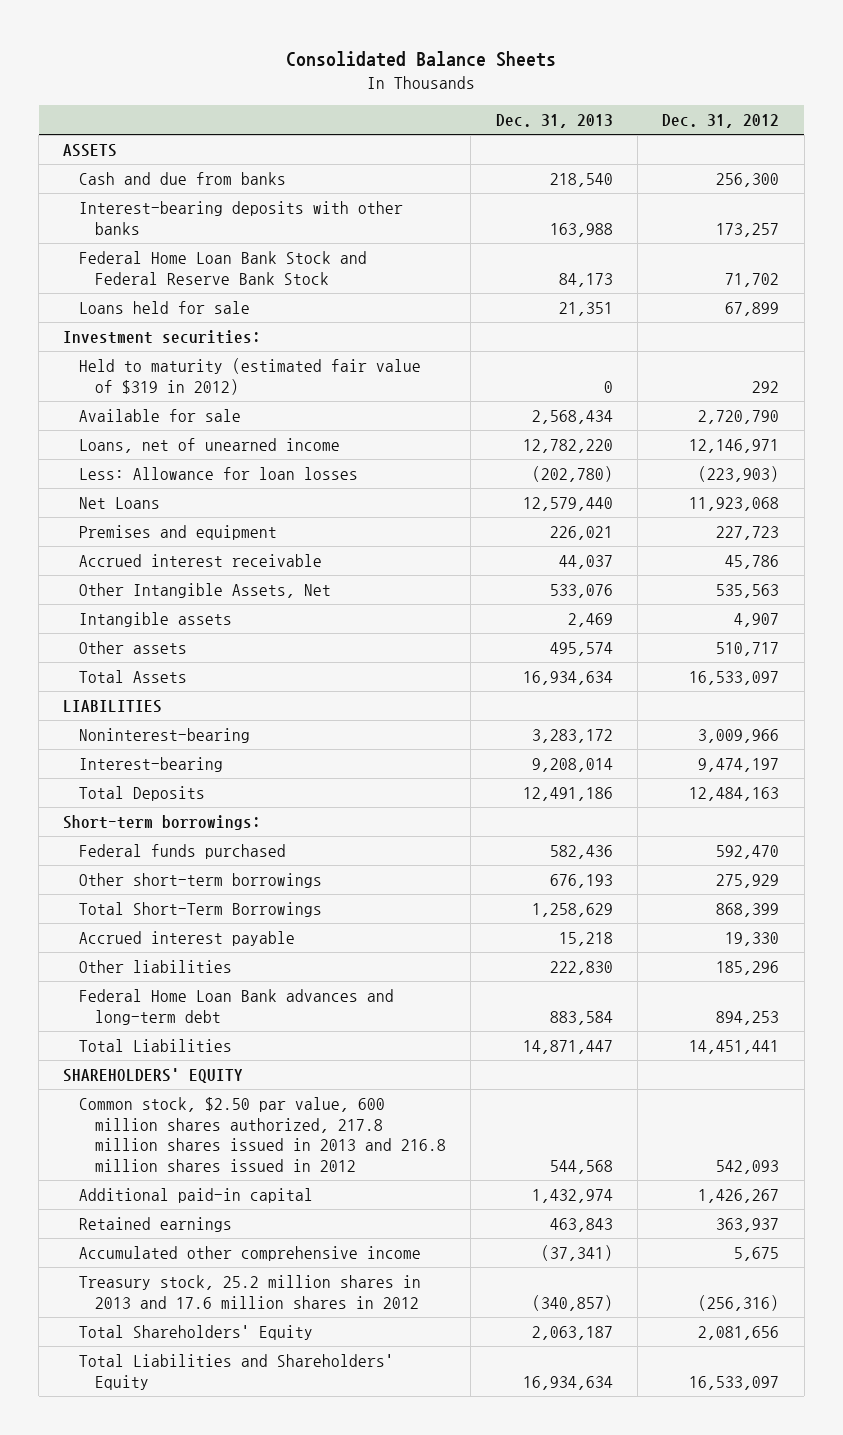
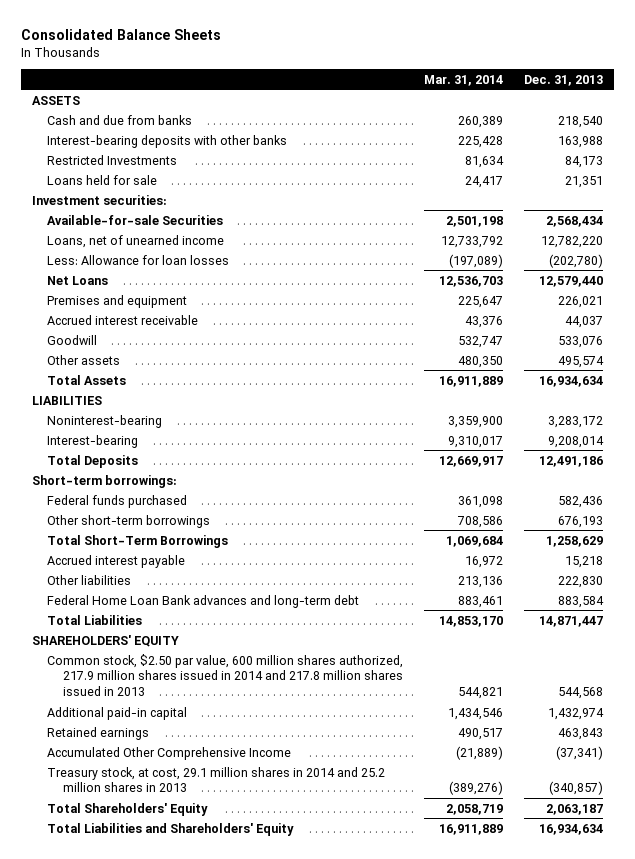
[662,114,780,129] Dec. 31, 2012 -> none
none -> [424,74,504,86] Mar. 31, 2014
[79,250,368,285] Federal Home Loan Bank Stock and Federal Reserve Bank Stock -> [47,154,178,165] Restricted Investments
[79,357,422,395] Held to maturity (estimated fair value of $319 in 2012) -> none
[79,408,242,422] Available for sale -> [47,214,224,225] Available-for-sale Securities
[79,611,233,627] Intangible assets -> none
[79,582,332,598] Other Intangible Assets, Net -> [47,334,98,345] Goodwill
[79,1096,447,1172] Common stock, $2.50 par value, 600 million shares authorized, 217.8 million shares issued in 2013 and 216.8 million shares issued in 2012 -> [47,653,404,696] Common stock, $2.50 par value, 600 million shares authorized, 217.9 million shares issued in 2014 and 217.8 million shares issued in 2013
[79,1245,422,1261] Accumulated other comprehensive income -> [47,746,292,760] Accumulated Other Comprehensive Income
[79,1274,422,1309] Treasury stock, 25.2 million shares in 2013 and 17.6 million shares in 2012 -> [47,766,386,793] Treasury stock, at cost, 29.1 million shares in 2014 and 25.2 million shares in 2013

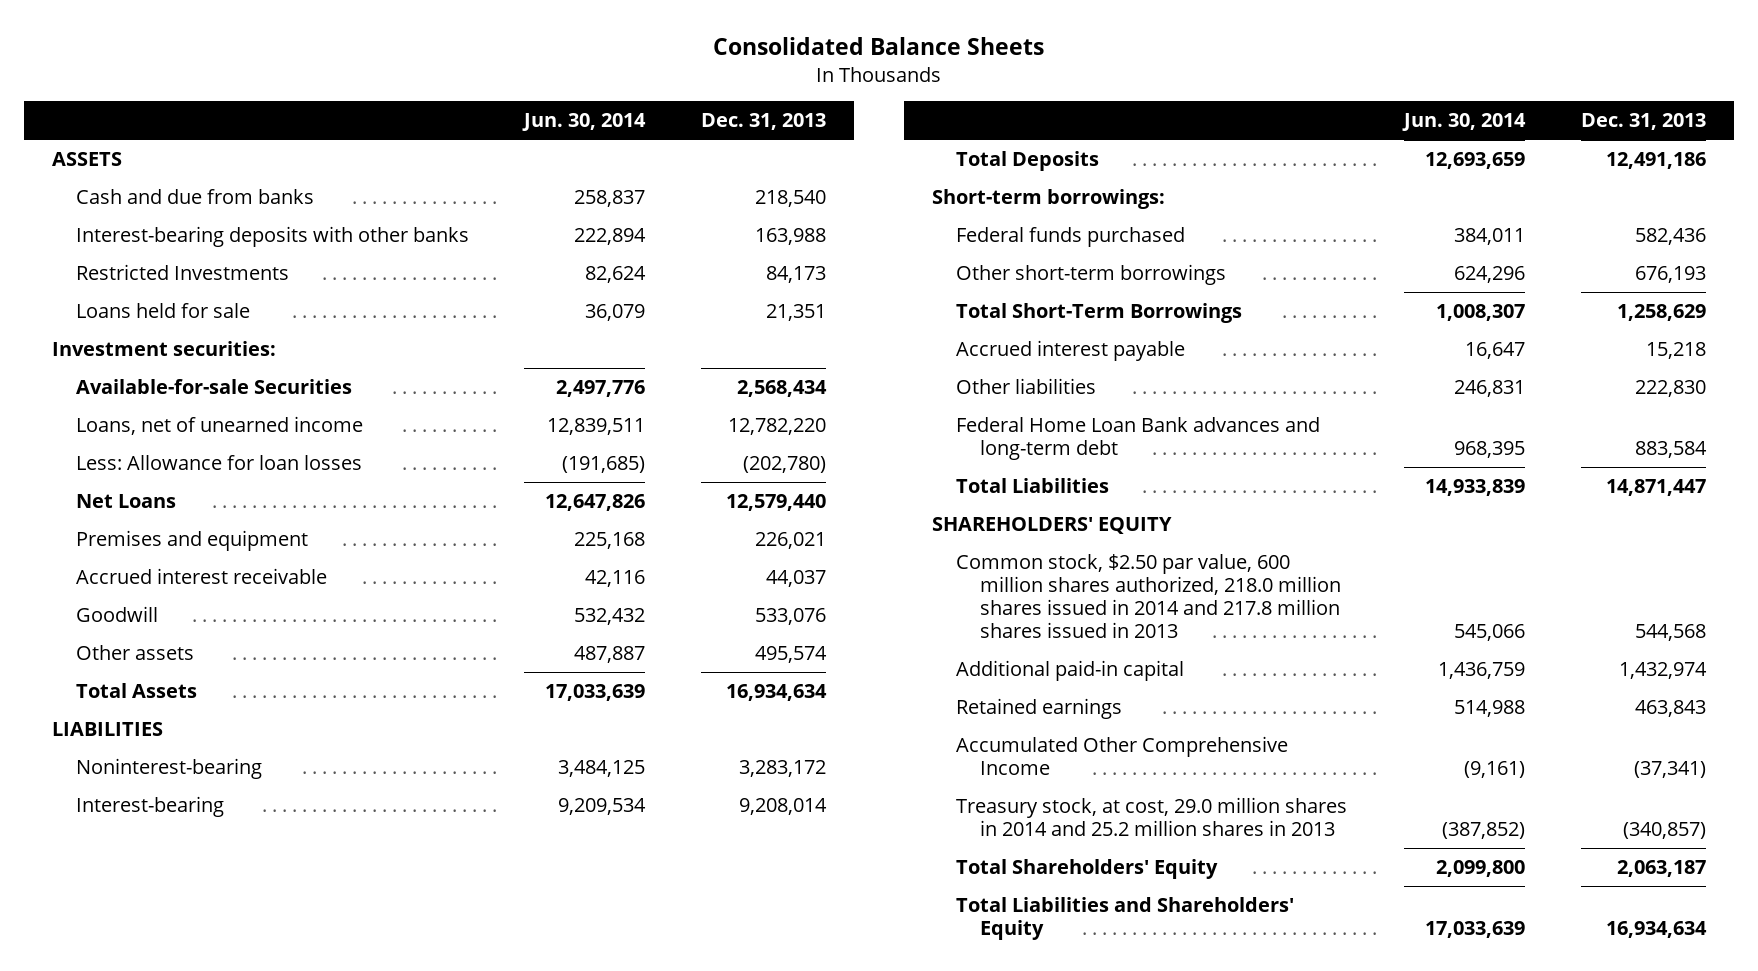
[424,74,504,86] Mar. 31, 2014 -> none
none -> [522,113,647,132] Jun. 30, 2014
[47,653,404,696] Common stock, $2.50 par value, 600 million shares authorized, 217.9 million shares issued in 2014 and 217.8 million shares issued in 2013 -> [955,554,1341,639] Common stock, $2.50 par value, 600 million shares authorized, 218.0 million shares issued in 2014 and 217.8 million shares issued in 2013
[47,766,386,793] Treasury stock, at cost, 29.1 million shares in 2014 and 25.2 million shares in 2013 -> [955,797,1347,837] Treasury stock, at cost, 29.0 million shares in 2014 and 25.2 million shares in 2013

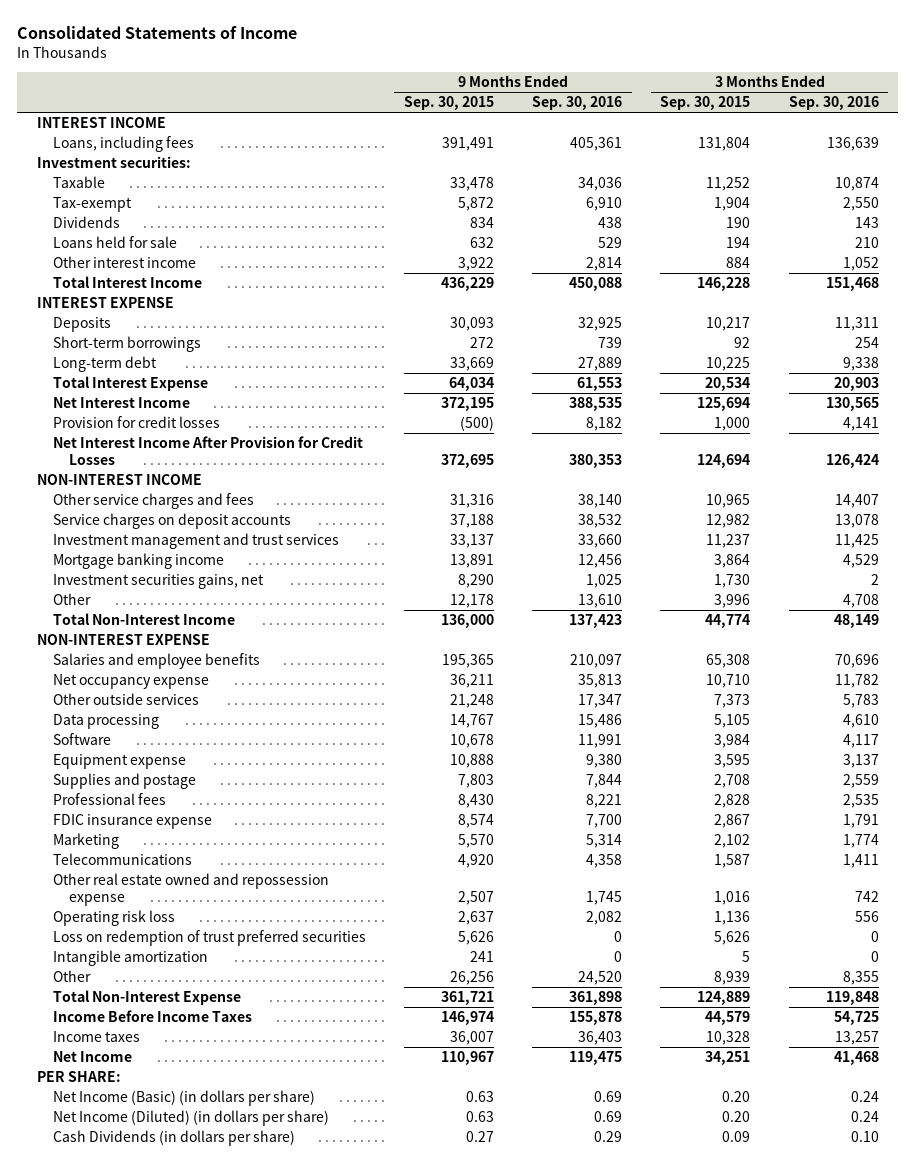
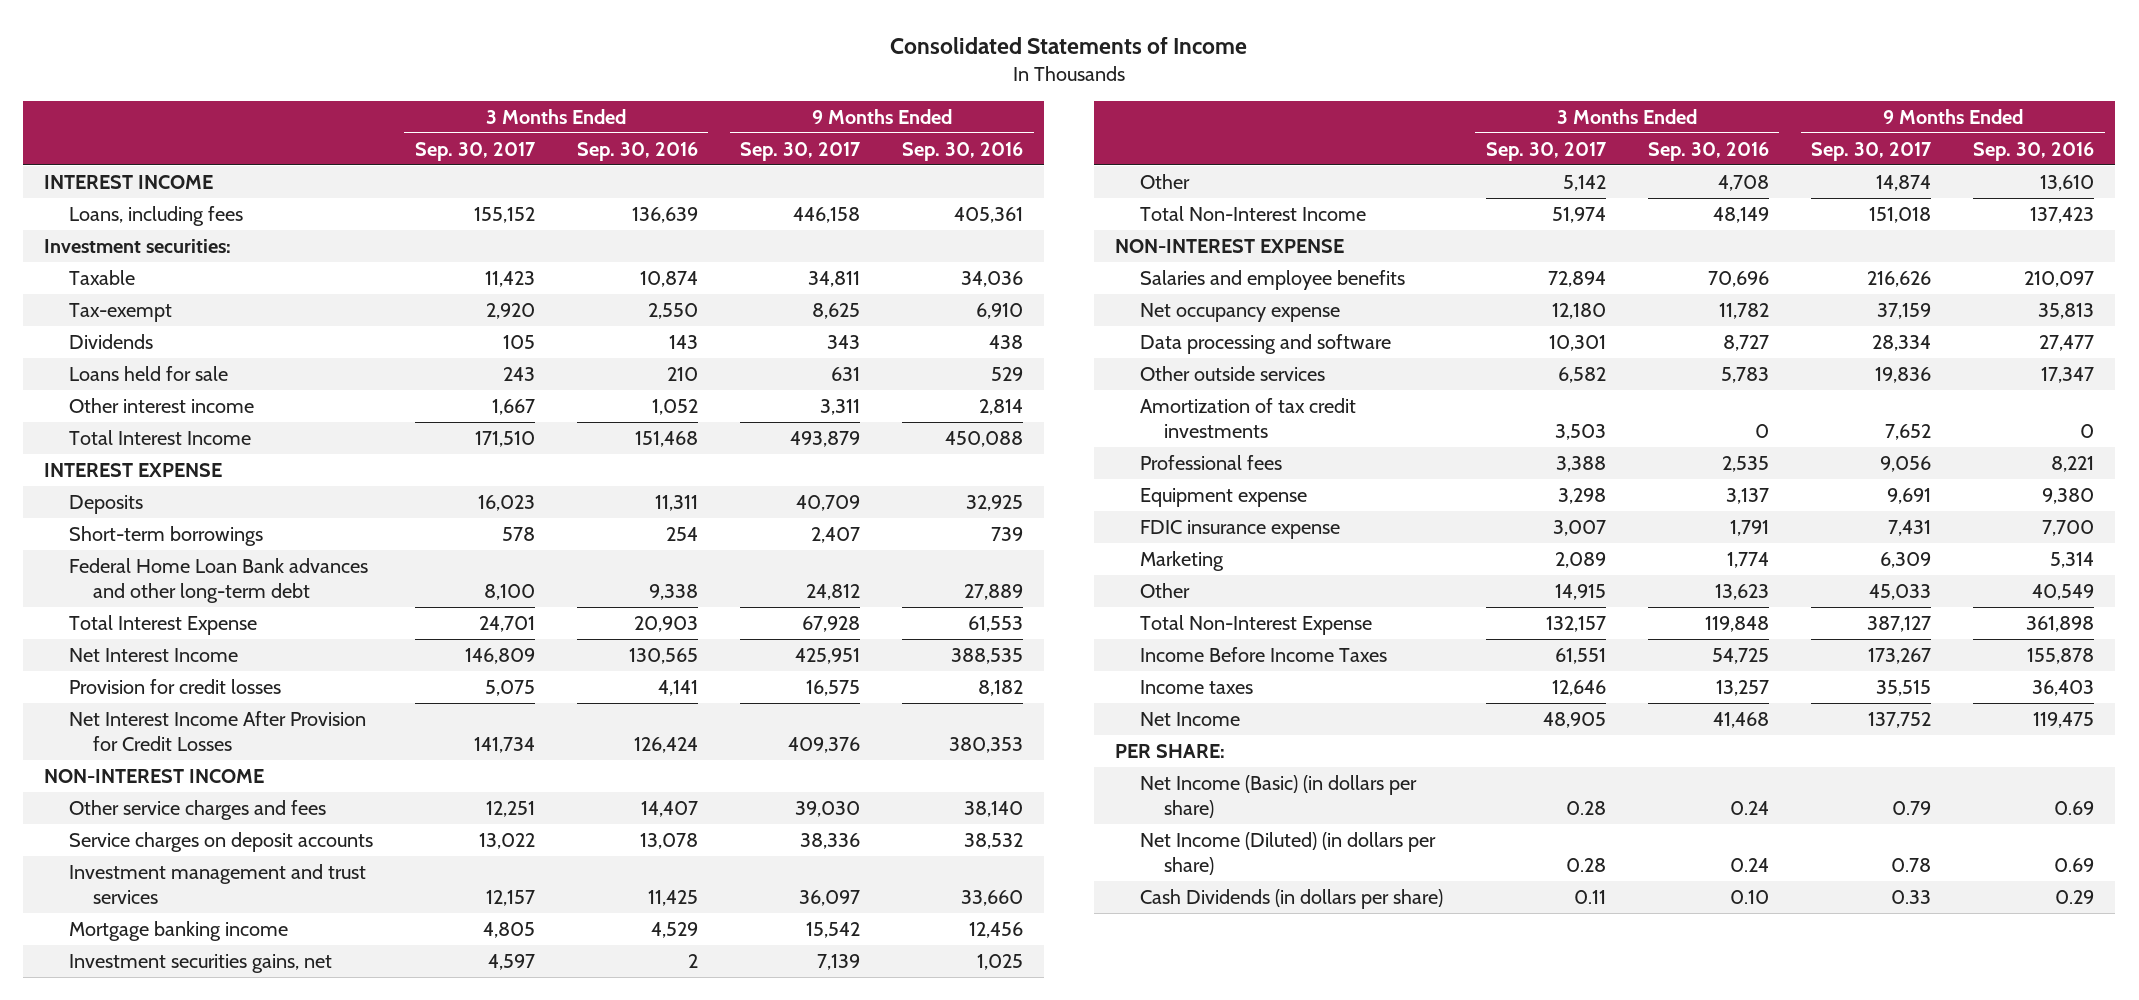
[403,96,494,111] Sep. 30, 2015 -> none
[660,96,751,111] Sep. 30, 2015 -> none
none -> [414,141,536,161] Sep. 30, 2017
none -> [740,141,862,161] Sep. 30, 2017
[52,356,157,373] Long-term debt -> [68,557,368,603] Federal Home Loan Bank advances and other long-term debt
none -> [1139,333,1391,354] Data processing and software
[52,714,159,730] Data processing -> none
[52,733,111,746] Software -> none
[52,773,196,790] Supplies and postage -> none
none -> [1139,397,1356,438] Amortization of tax credit investments
[52,754,186,770] Equipment expense -> [1139,487,1307,507] Equipment expense
[52,853,192,866] Telecommunications -> none
[52,873,329,906] Other real estate owned and repossession expense -> none
[52,910,175,927] Operating risk loss -> none
[52,930,366,947] Loss on redemption of trust preferred securities -> none
[52,950,208,967] Intangible amortization -> none
[578,971,623,986] 24,520 -> [2032,583,2095,600] 40,549
[842,971,879,986] 8,355 -> [1714,583,1769,600] 13,623

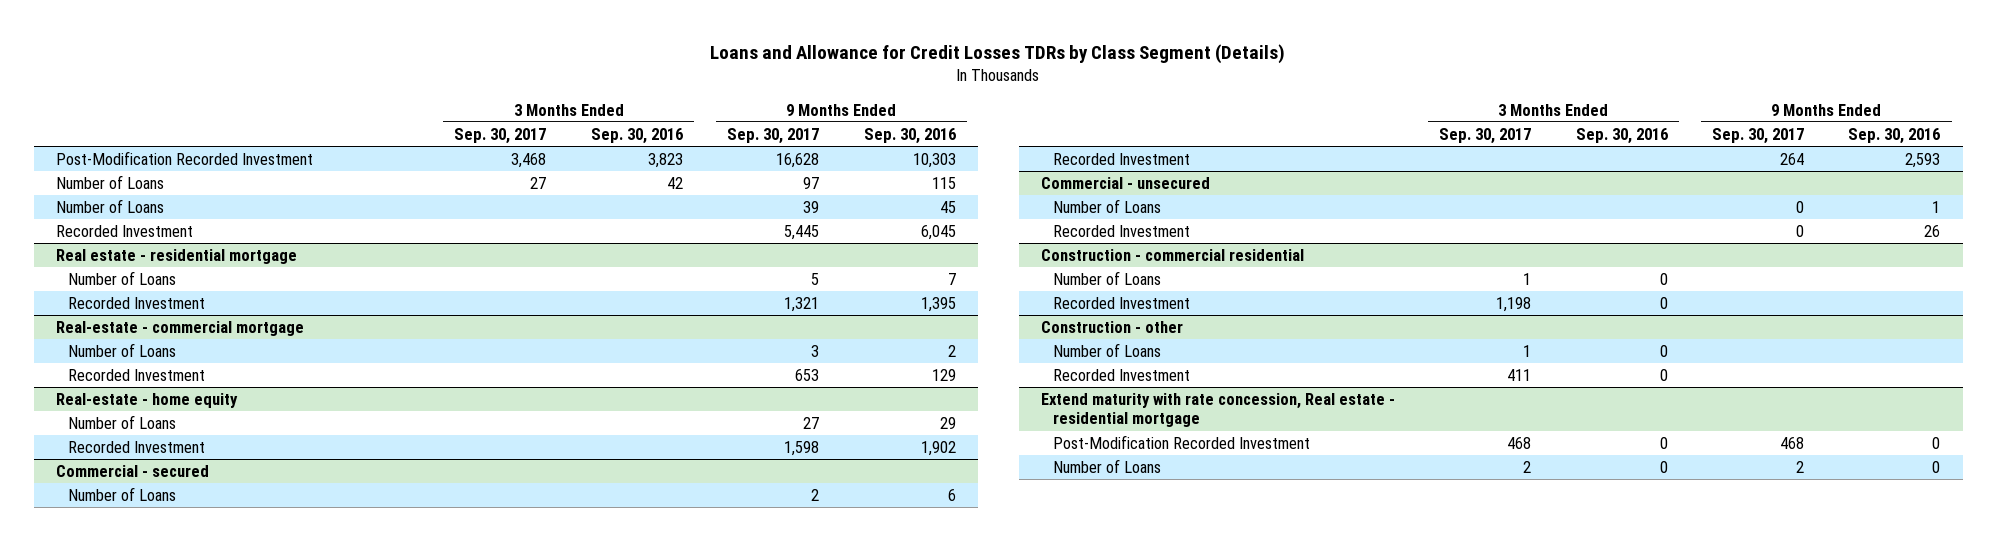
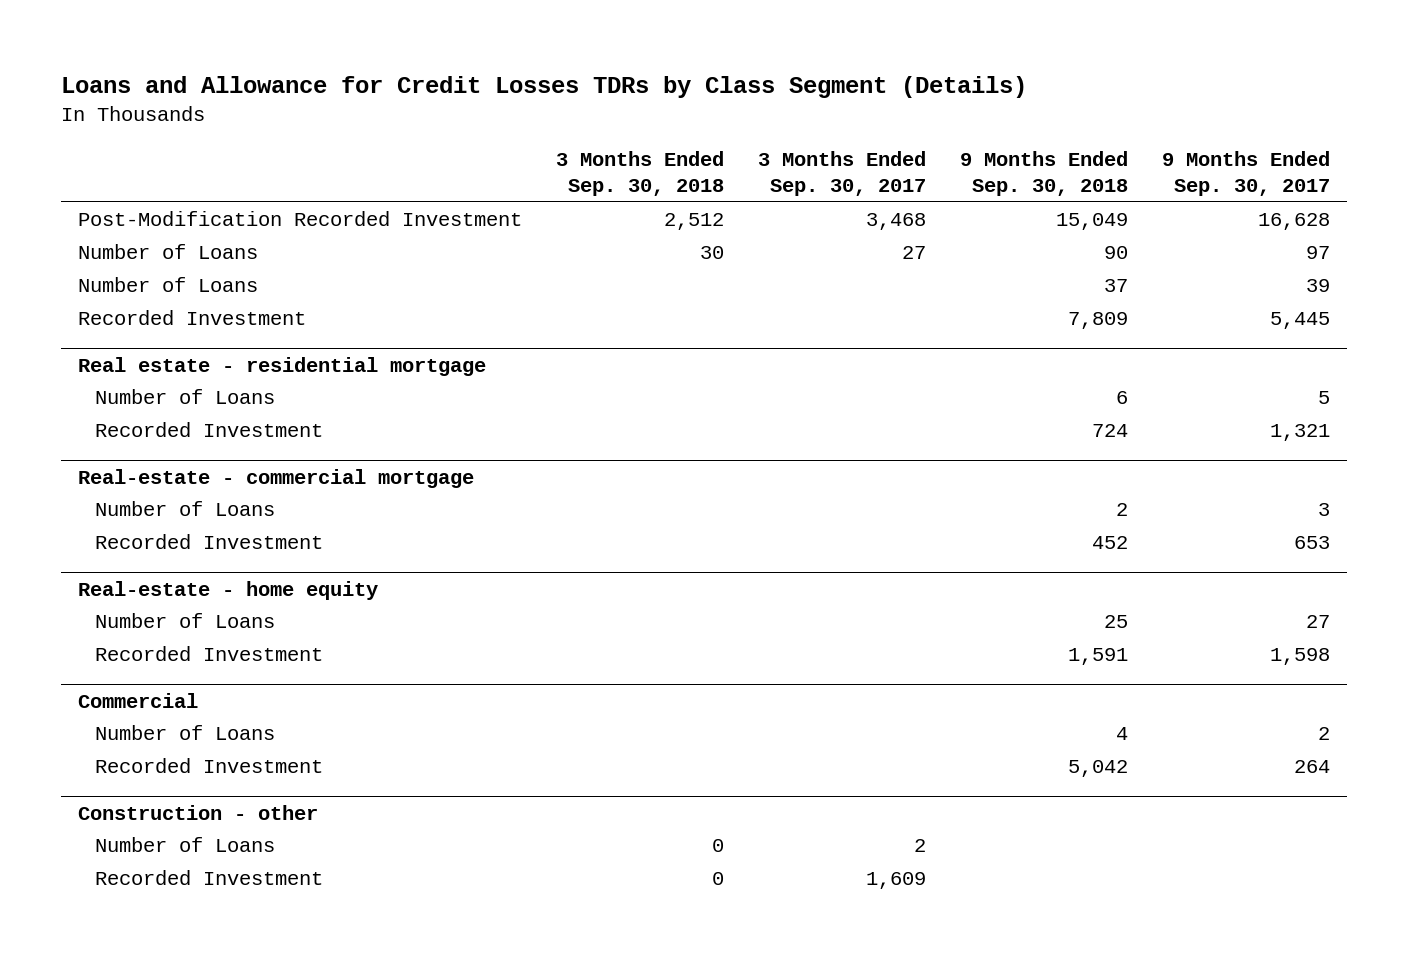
[590,127,683,144] Sep. 30, 2016 -> none
[863,127,956,144] Sep. 30, 2016 -> none
none -> [556,150,725,197] 3 Months Ended Sep. 30, 2018
none -> [960,150,1129,197] 9 Months Ended Sep. 30, 2018
[56,464,210,477] Commercial - secured -> [78,692,199,708] Commercial
[1040,176,1210,189] Commercial - unsecured -> none
[1052,198,1161,213] Number of Loans -> none
[1052,224,1190,237] Recorded Investment -> none
[1040,248,1304,261] Construction - commercial residential -> none
[1052,270,1161,285] Number of Loans -> none
[1052,296,1190,309] Recorded Investment -> none
[1040,392,1395,428] Extend maturity with rate concession, Real estate - residential mortgage -> none
[1052,434,1310,449] Post-Modification Recorded Investment -> none
[1052,458,1161,473] Number of Loans -> none
[1523,344,1532,357] 1 -> [914,839,927,853] 2
[1507,368,1532,381] 411 -> [866,872,927,890] 1,609

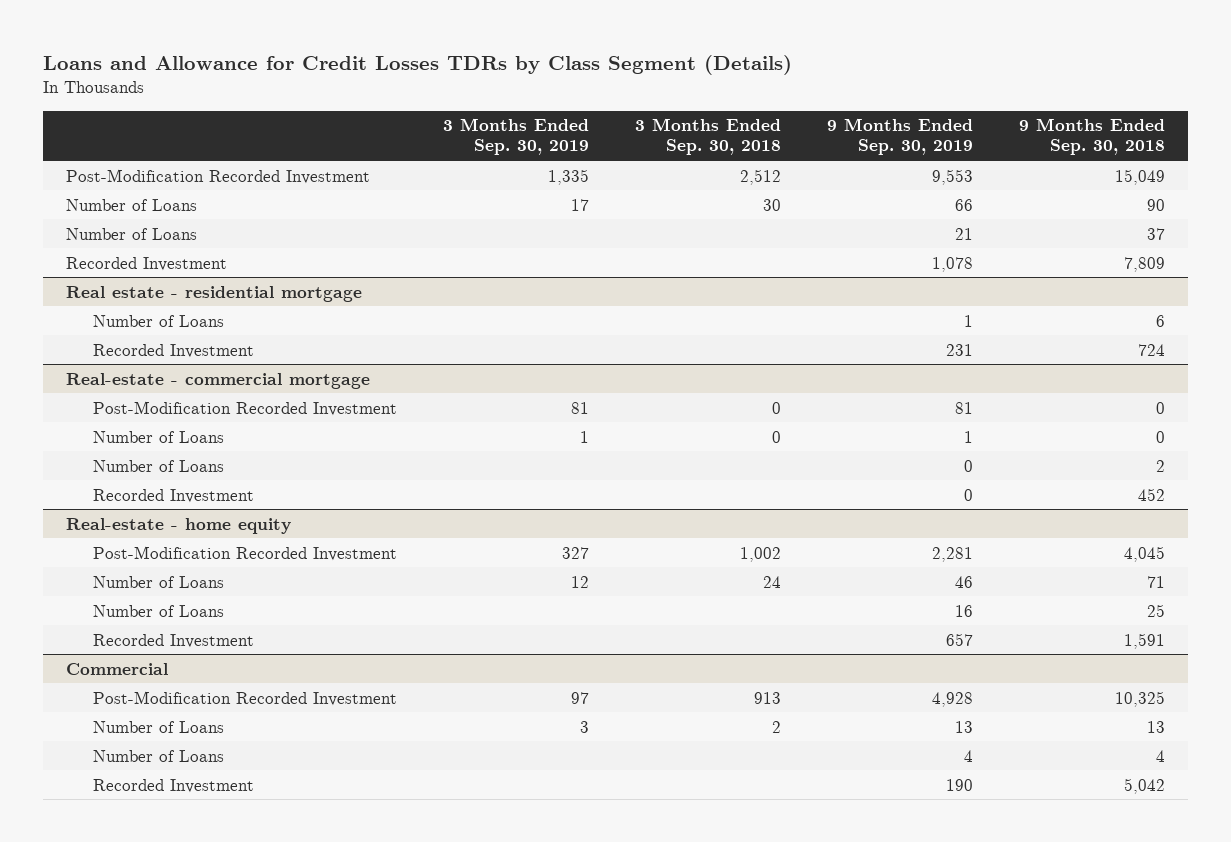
[758,150,927,197] 3 Months Ended Sep. 30, 2017 -> none
[1162,150,1331,197] 9 Months Ended Sep. 30, 2017 -> none
none -> [442,118,589,156] 3 Months Ended Sep. 30, 2019
none -> [826,118,973,156] 9 Months Ended Sep. 30, 2019
none -> [93,400,398,416] Post-Modification Recorded Investment
none -> [93,430,225,443] Number of Loans
none -> [93,545,398,561] Post-Modification Recorded Investment
none -> [93,575,225,588] Number of Loans
none -> [93,690,398,706] Post-Modification Recorded Investment
none -> [93,720,225,733] Number of Loans
[78,804,319,820] Construction - other -> none
[95,837,276,853] Number of Loans -> none
[95,870,324,886] Recorded Investment -> none

